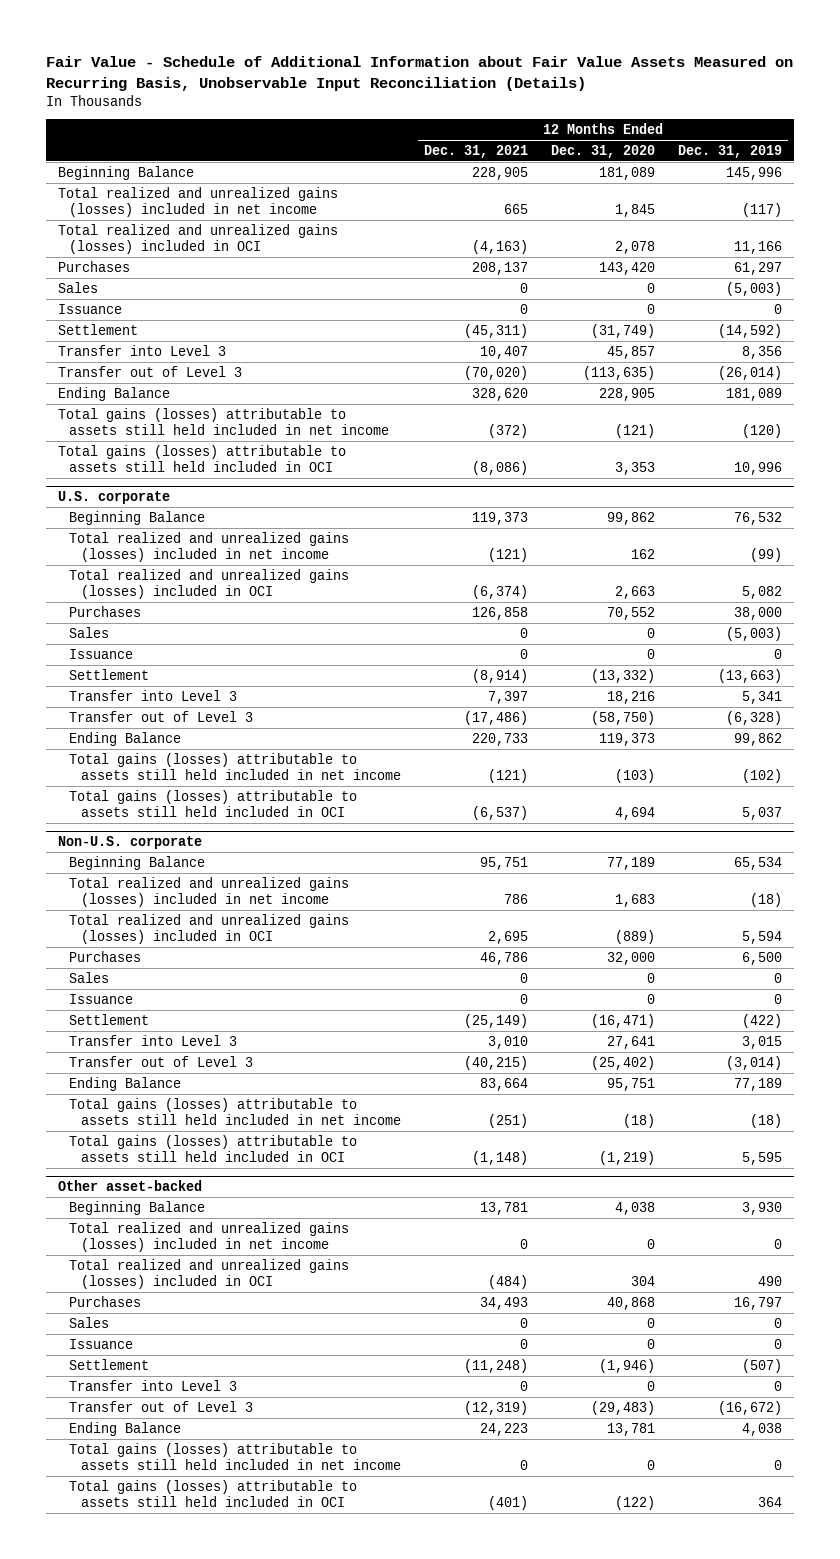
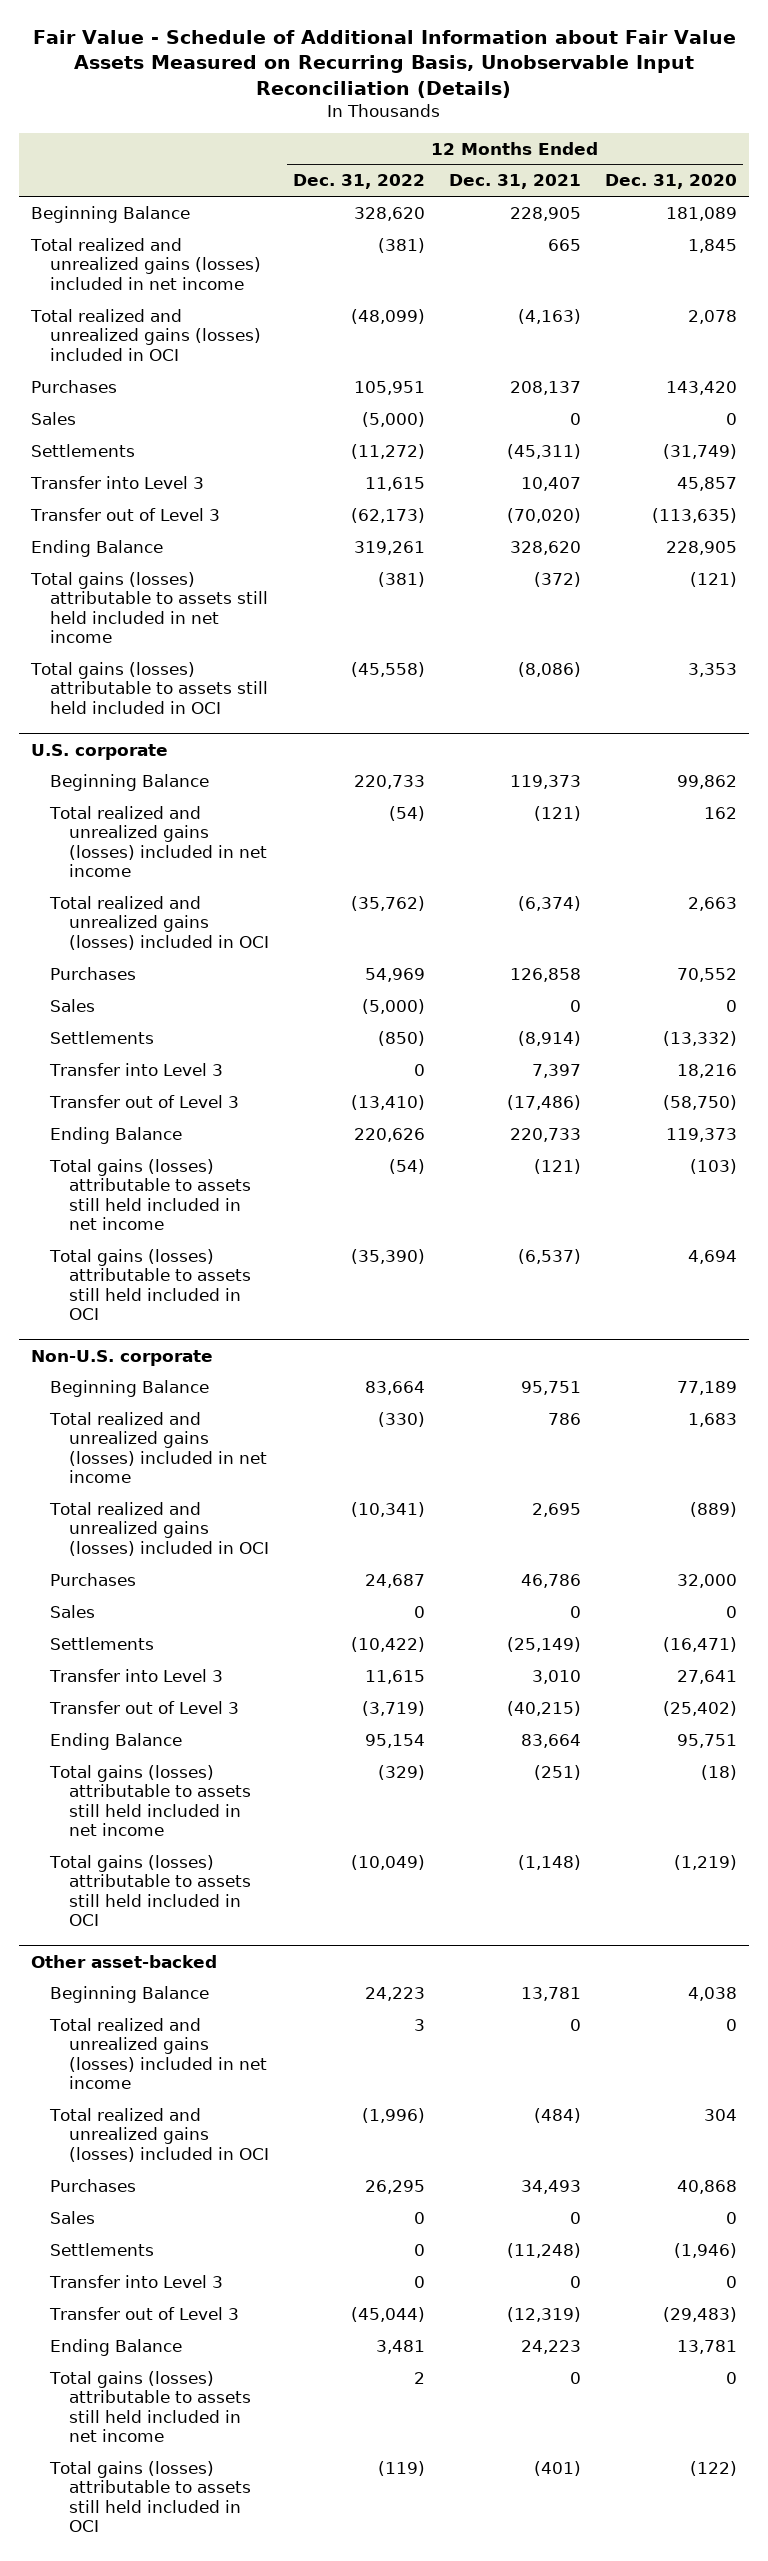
[678,144,783,158] Dec. 31, 2019 -> none
none -> [293,174,426,190] Dec. 31, 2022
[57,303,122,314] Issuance -> none
[57,323,138,335] Settlement -> [30,443,135,457] Settlements
[69,648,134,659] Issuance -> none
[69,668,150,680] Settlement -> [49,1030,154,1044] Settlements
[69,993,134,1004] Issuance -> none
[69,1013,150,1025] Settlement -> [49,1636,154,1650] Settlements
[69,1338,134,1349] Issuance -> none
[69,1358,150,1370] Settlement -> [49,2242,154,2256] Settlements

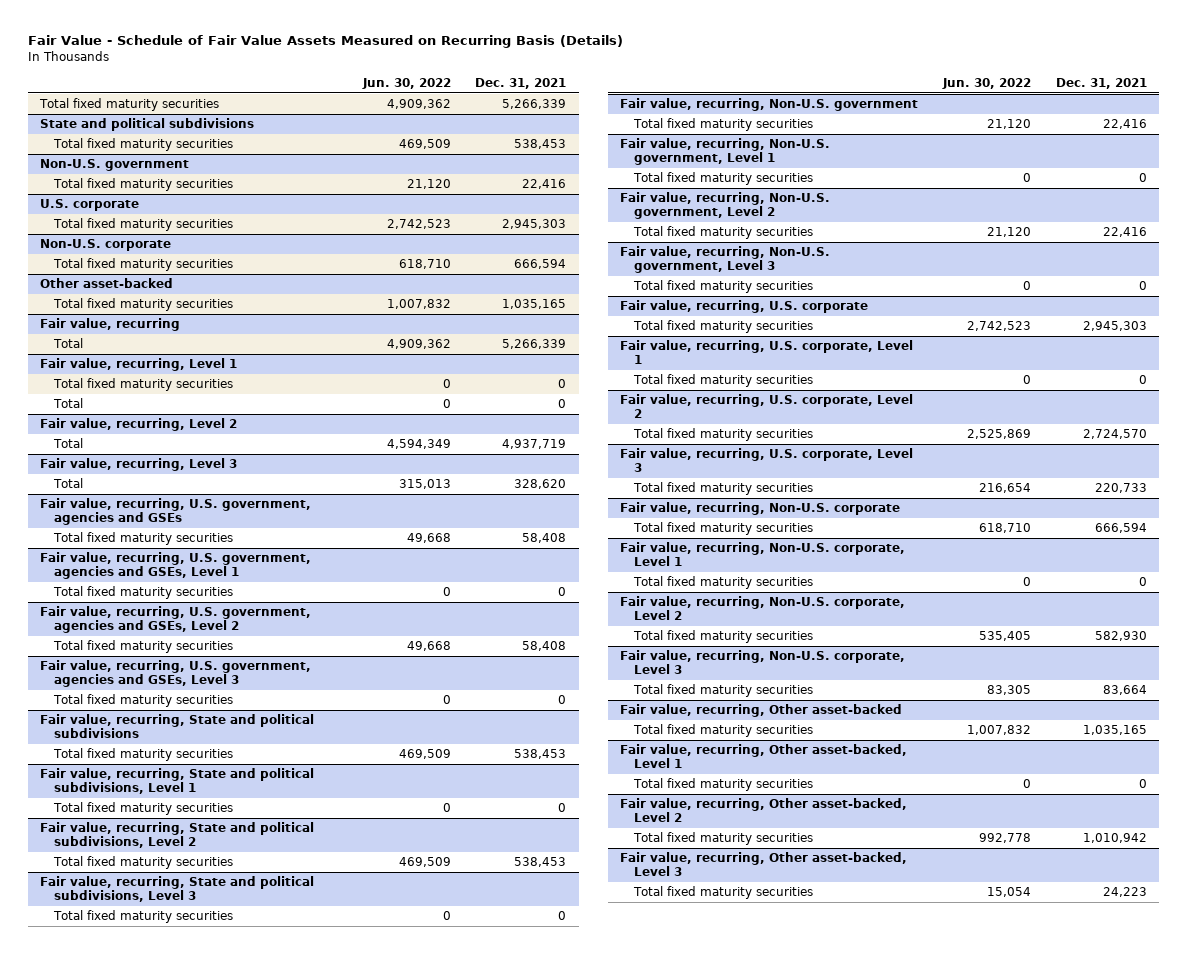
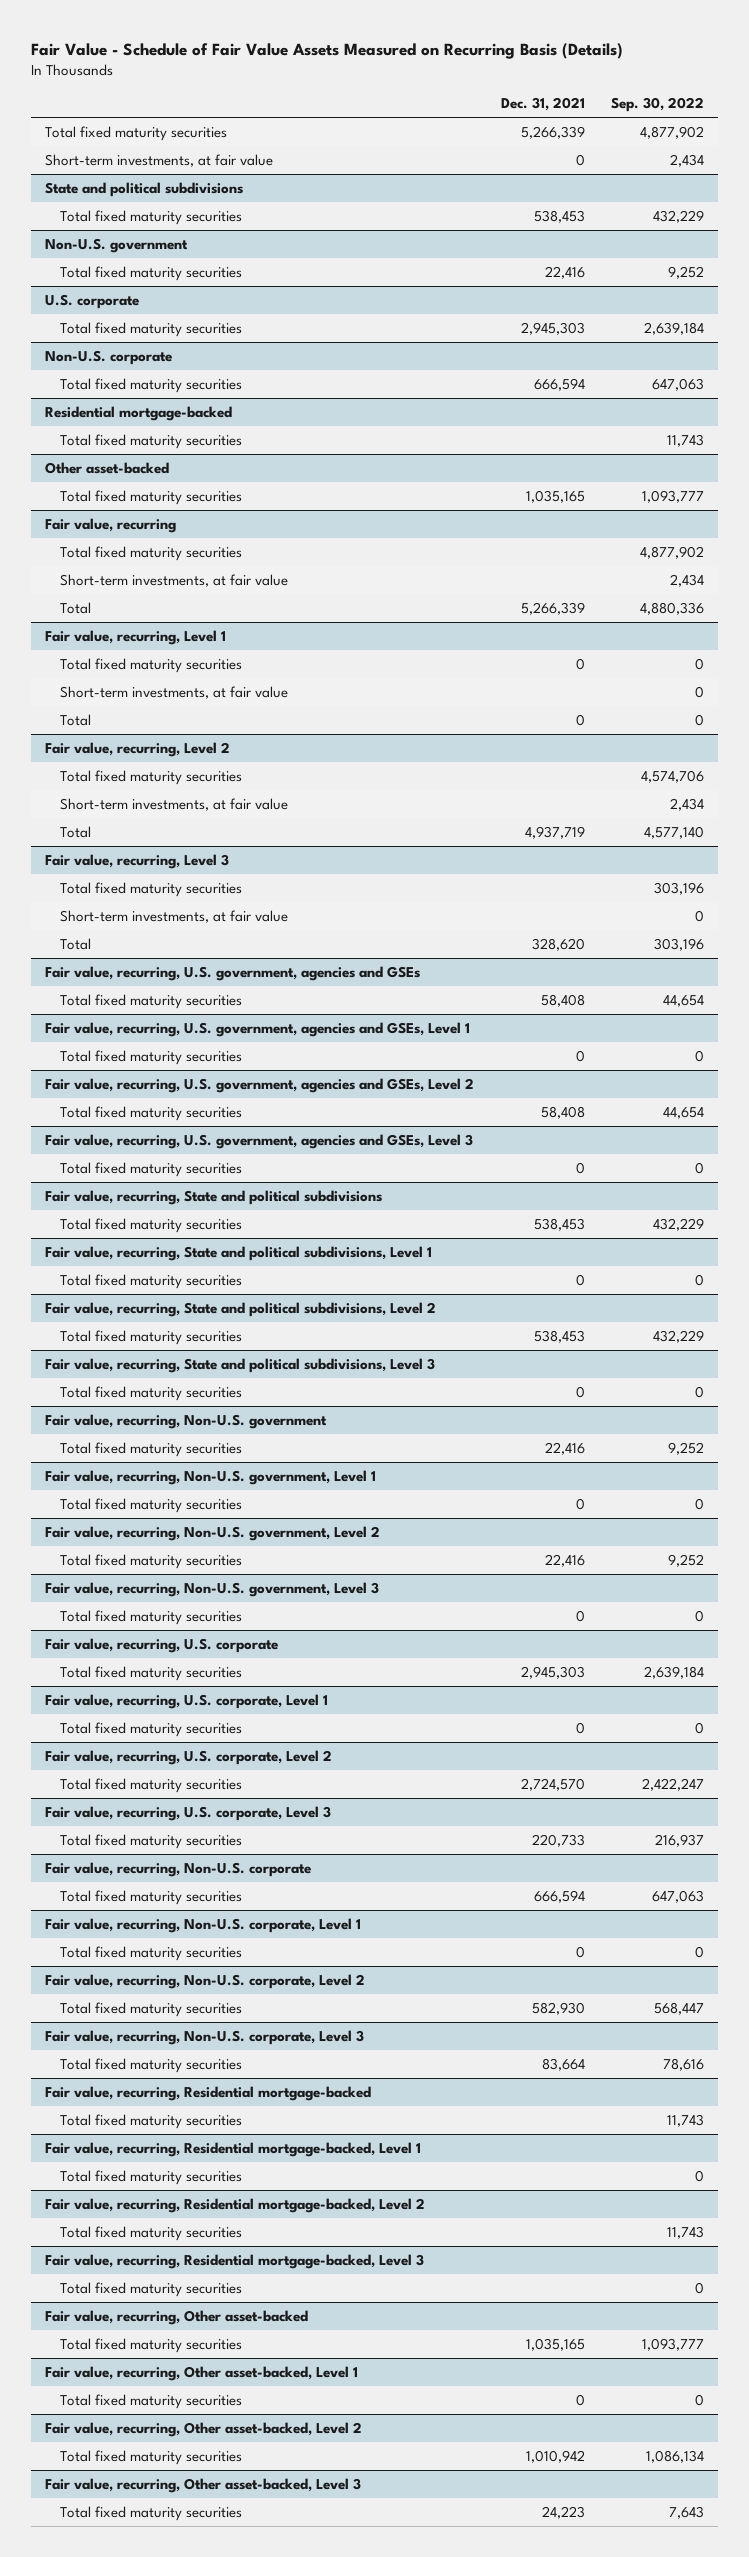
[361,77,451,89] Jun. 30, 2022 -> none
none -> [611,97,705,113] Sep. 30, 2022
none -> [44,153,273,167] Short-term investments, at fair value
none -> [44,405,232,421] Residential mortgage-backed
none -> [60,433,243,449] Total fixed maturity securities
none -> [60,545,243,561] Total fixed maturity securities
none -> [60,573,289,587] Short-term investments, at fair value
none -> [60,685,289,699] Short-term investments, at fair value
none -> [60,769,243,785] Total fixed maturity securities
none -> [60,797,289,811] Short-term investments, at fair value
none -> [60,881,243,897] Total fixed maturity securities
none -> [60,909,289,923] Short-term investments, at fair value
none -> [44,2085,371,2101] Fair value, recurring, Residential mortgage-backed
none -> [60,2113,243,2129] Total fixed maturity securities
none -> [44,2141,421,2157] Fair value, recurring, Residential mortgage-backed, Level 1
none -> [60,2169,243,2185] Total fixed maturity securities
none -> [44,2197,425,2213] Fair value, recurring, Residential mortgage-backed, Level 2
none -> [60,2225,243,2241] Total fixed maturity securities
none -> [44,2253,424,2269] Fair value, recurring, Residential mortgage-backed, Level 3
none -> [60,2281,243,2297] Total fixed maturity securities

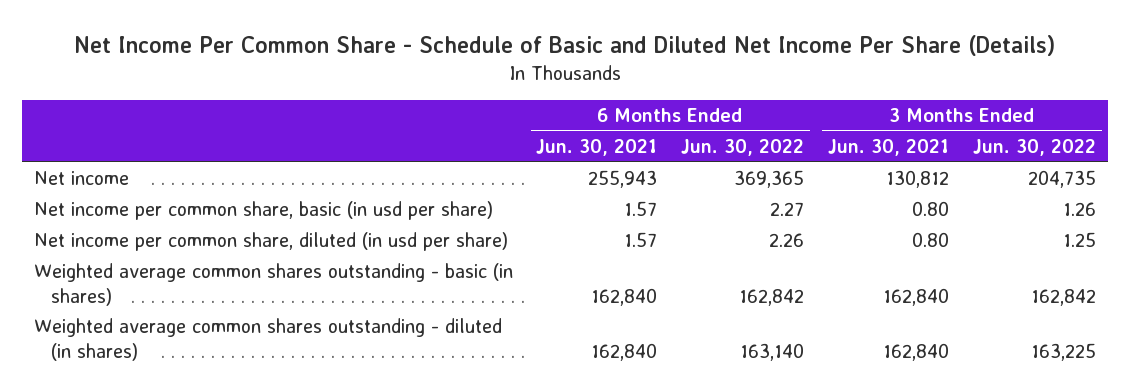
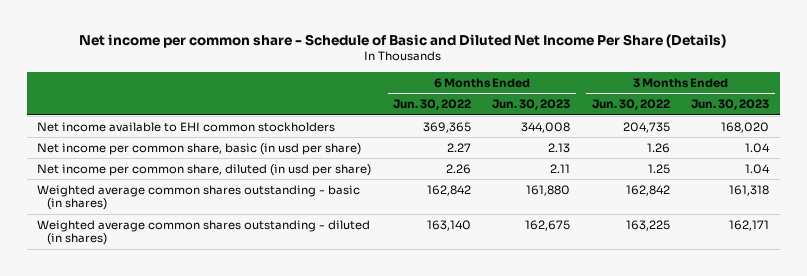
[73,34,1055,56] Net Income Per Common Share - Schedule of Basic and Diluted Net Income Per Share (Details) -> [79,33,727,48] Net income per common share - Schedule of Basic and Diluted Net Income Per Share (Details)
[536,139,658,157] Jun. 30, 2021 -> none
[828,139,950,157] Jun. 30, 2021 -> none
none -> [492,99,571,111] Jun. 30, 2023
none -> [691,99,770,111] Jun. 30, 2023
[33,171,129,186] Net income -> [37,121,336,132] Net income available to EHI common stockholders

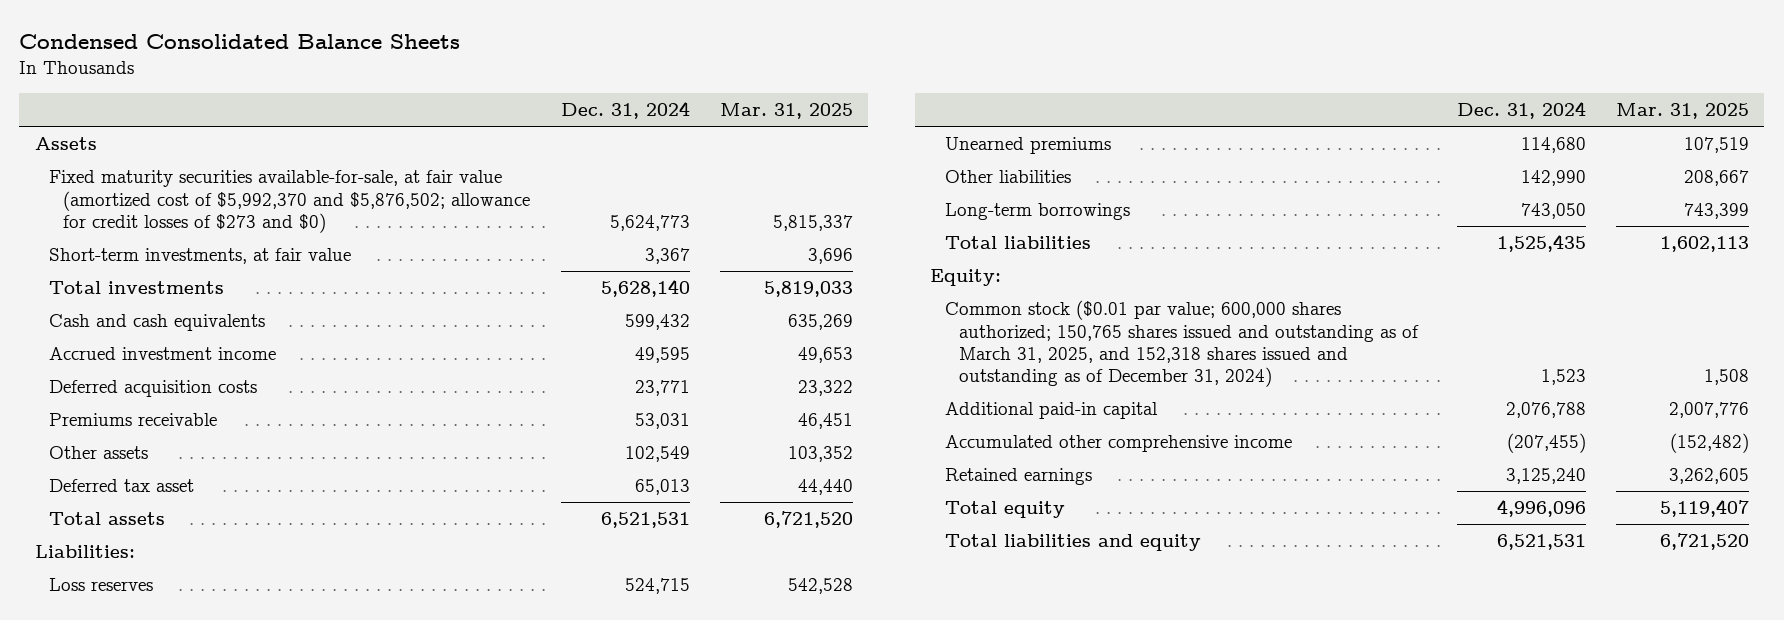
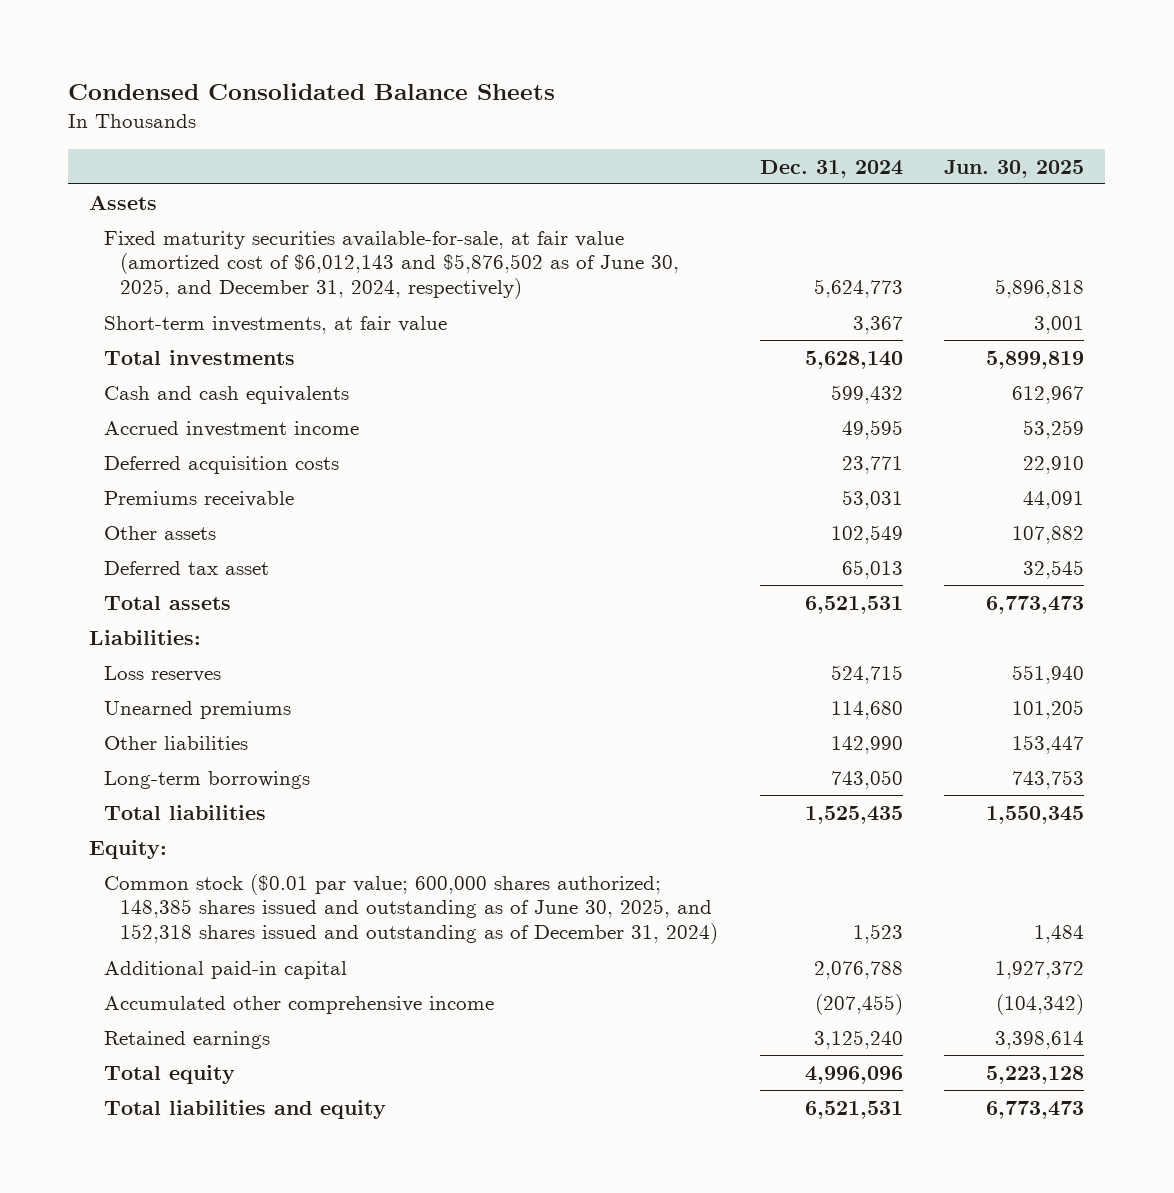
[720,103,854,120] Mar. 31, 2025 -> none
none -> [944,159,1085,178] Jun. 30, 2025
[49,170,531,233] Fixed maturity securities available-for-sale, at fair value (amortized cost of $5,992,370 and $5,876,502; allowance for credit losses of $273 and $0) -> [104,230,679,300] Fixed maturity securities available-for-sale, at fair value (amortized cost of $6,012,143 and $5,876,502 as of June 30, 2025, and December 31, 2024, respectively)
[944,300,1420,388] Common stock ($0.01 par value; 600,000 shares authorized; 150,765 shares issued and outstanding as of March 31, 2025, and 152,318 shares issued and outstanding as of December 31, 2024) -> [104,873,718,945] Common stock ($0.01 par value; 600,000 shares authorized; 148,385 shares issued and outstanding as of June 30, 2025, and 152,318 shares issued and outstanding as of December 31, 2024)

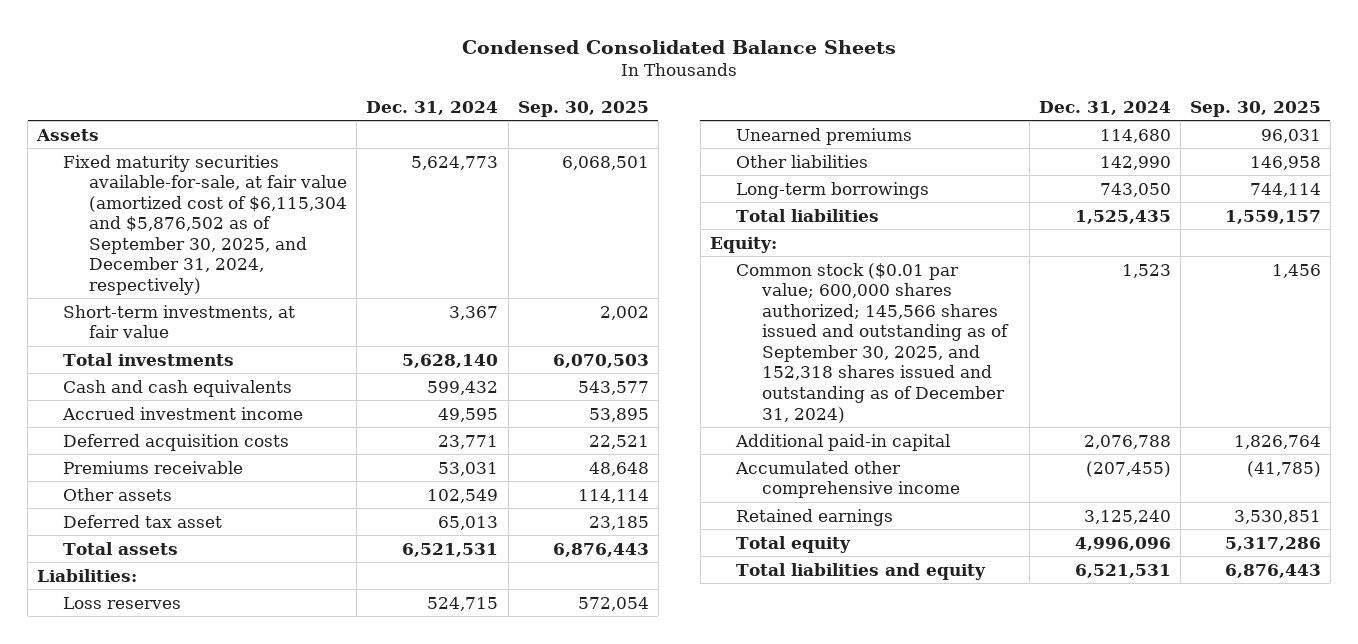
[944,159,1085,178] Jun. 30, 2025 -> none
none -> [517,100,649,117] Sep. 30, 2025
[104,230,679,300] Fixed maturity securities available-for-sale, at fair value (amortized cost of $6,012,143 and $5,876,502 as of June 30, 2025, and December 31, 2024, respectively) -> [63,154,348,296] Fixed maturity securities available-for-sale, at fair value (amortized cost of $6,115,304 and $5,876,502 as of September 30, 2025, and December 31, 2024, respectively)
[104,873,718,945] Common stock ($0.01 par value; 600,000 shares authorized; 148,385 shares issued and outstanding as of June 30, 2025, and 152,318 shares issued and outstanding as of December 31, 2024) -> [735,262,1009,423] Common stock ($0.01 par value; 600,000 shares authorized; 145,566 shares issued and outstanding as of September 30, 2025, and 152,318 shares issued and outstanding as of December 31, 2024)

